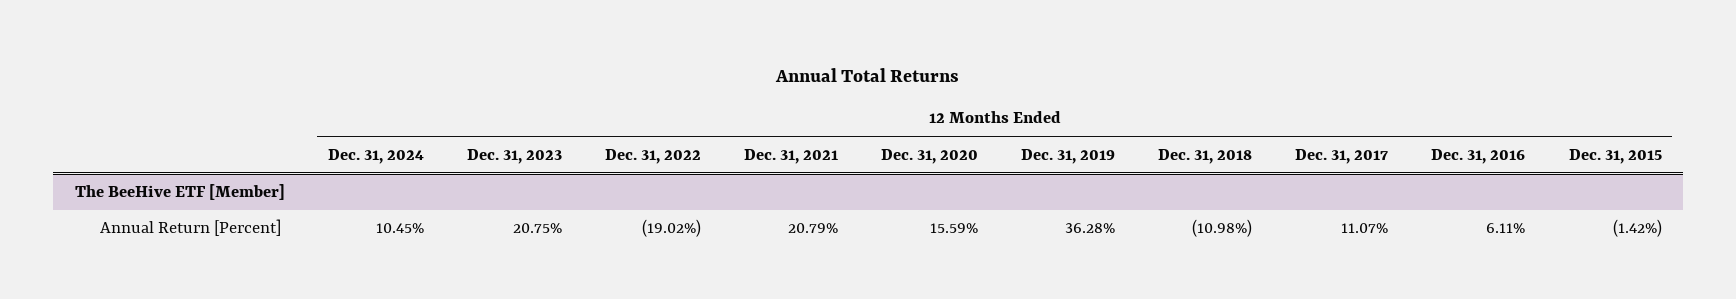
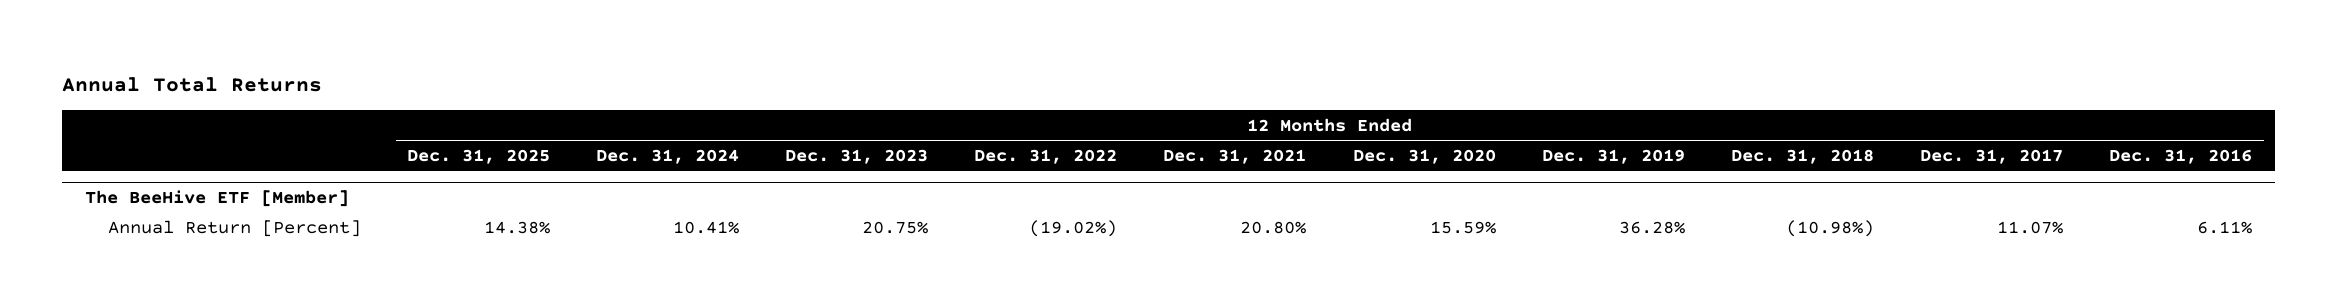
[1568,148,1662,164] Dec. 31, 2015 -> none
none -> [407,148,551,164] Dec. 31, 2025
[375,223,424,234] 10.45% -> [673,220,740,234] 10.41%
[788,223,839,234] 20.79% -> [1240,220,1307,234] 20.80%

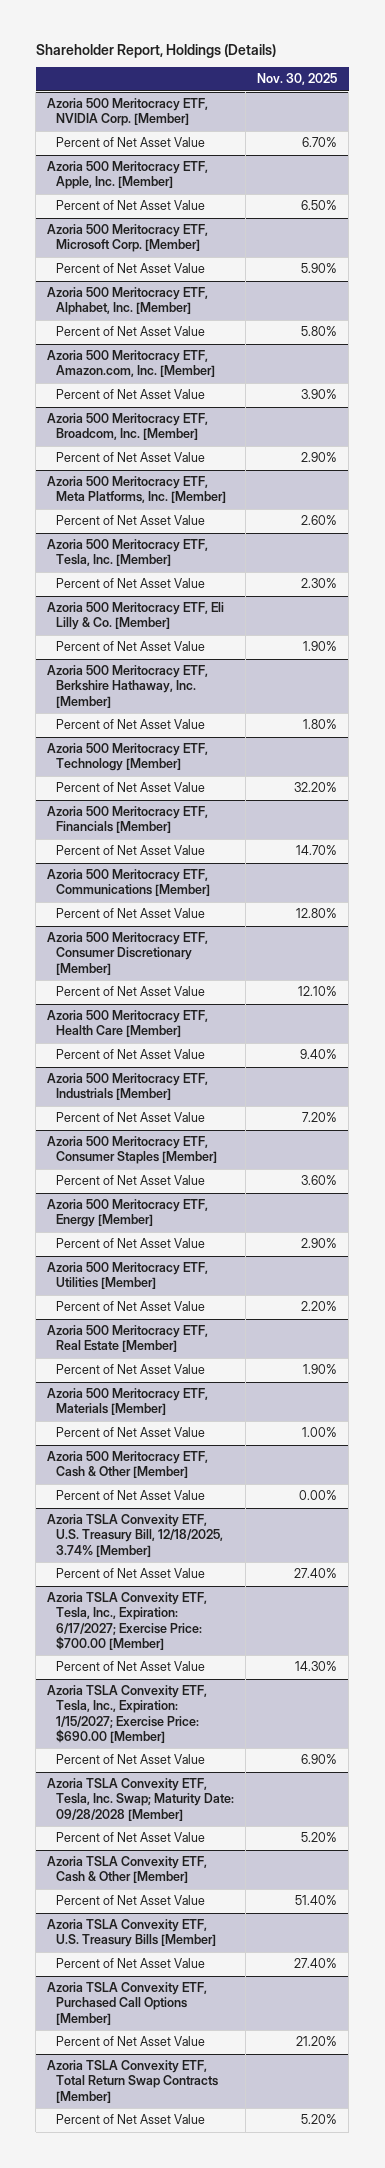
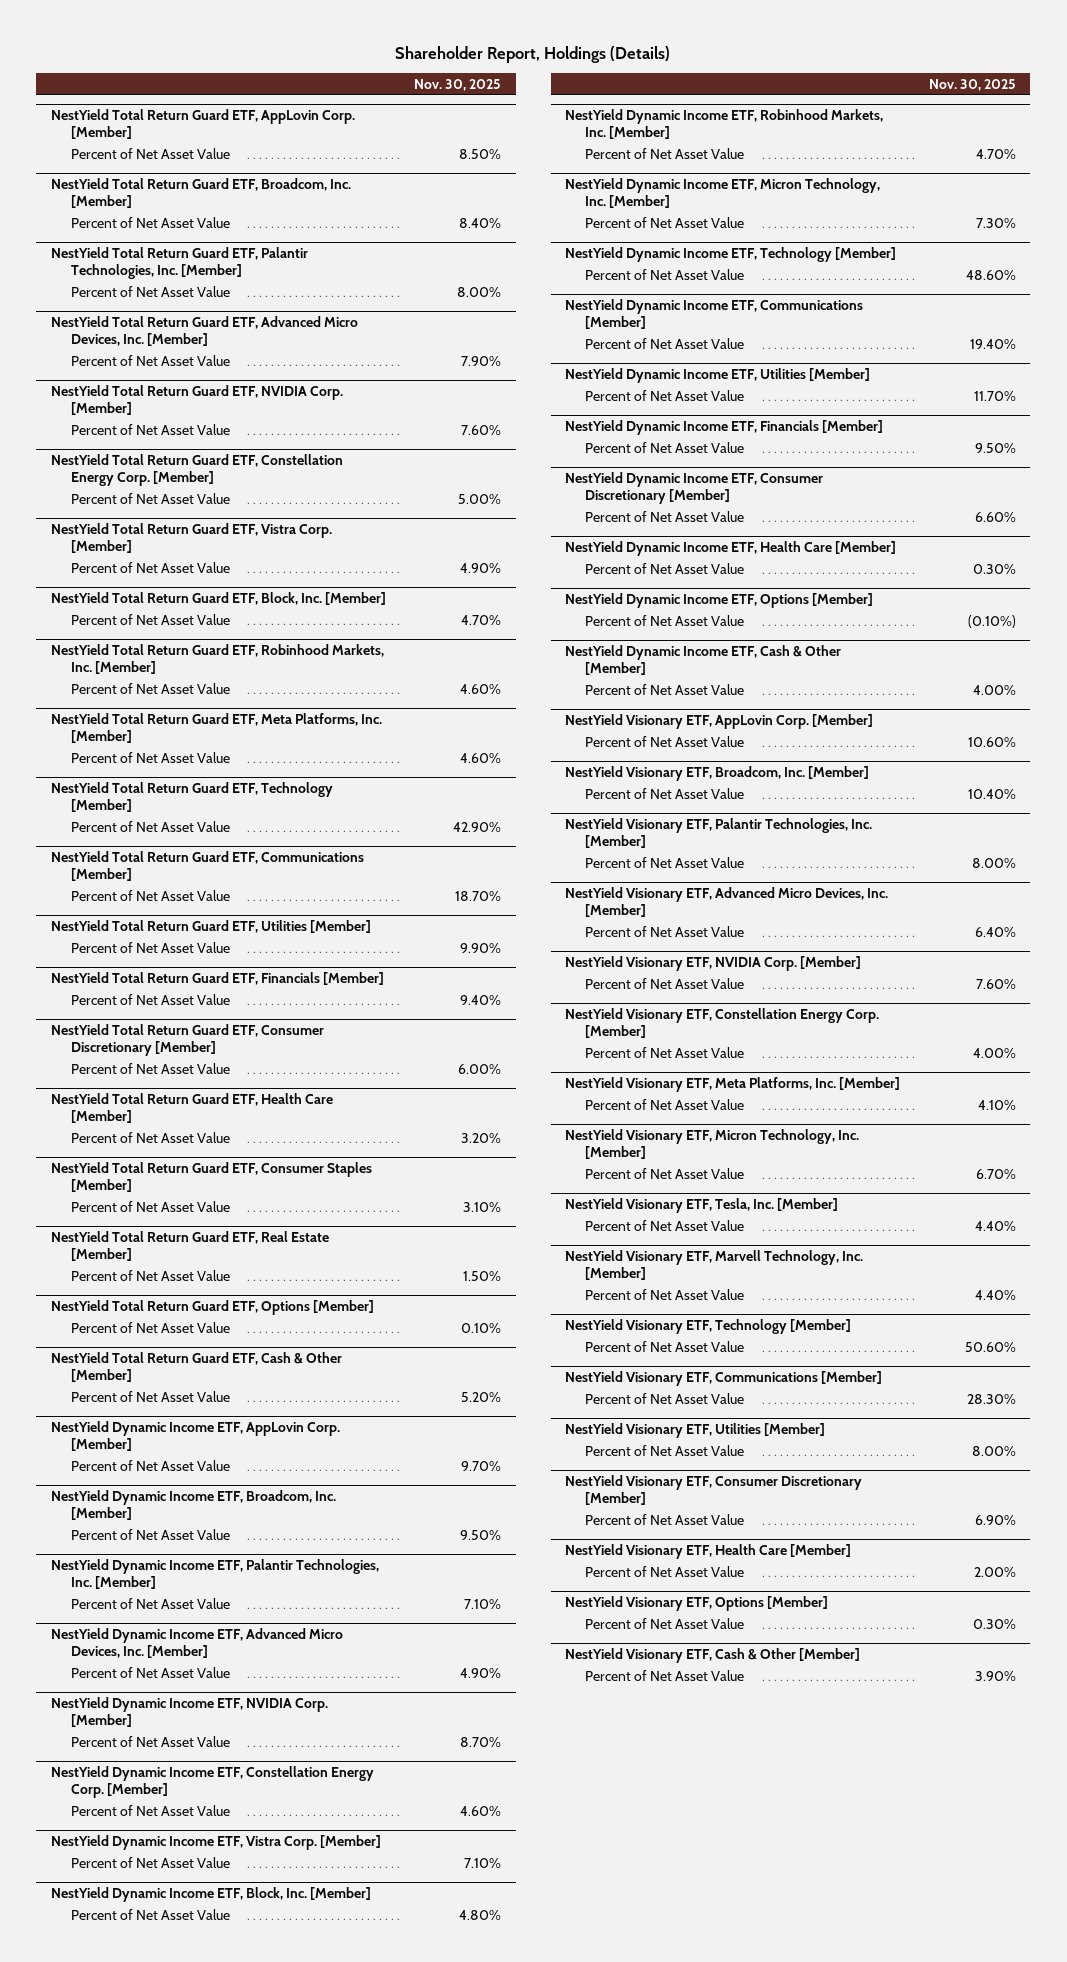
[47,98,209,127] Azoria 500 Meritocracy ETF, NVIDIA Corp. [Member] -> none
[47,161,209,190] Azoria 500 Meritocracy ETF, Apple, Inc. [Member] -> none
[47,224,209,253] Azoria 500 Meritocracy ETF, Microsoft Corp. [Member] -> none
[47,287,209,316] Azoria 500 Meritocracy ETF, Alphabet, Inc. [Member] -> none
[47,350,216,378] Azoria 500 Meritocracy ETF, Amazon.com, Inc. [Member] -> none
[47,413,209,441] Azoria 500 Meritocracy ETF, Broadcom, Inc. [Member] -> none
[47,476,227,504] Azoria 500 Meritocracy ETF, Meta Platforms, Inc. [Member] -> none
[47,539,209,567] Azoria 500 Meritocracy ETF, Tesla, Inc. [Member] -> none
[47,602,225,631] Azoria 500 Meritocracy ETF, Eli Lilly & Co. [Member] -> none
[47,665,209,708] Azoria 500 Meritocracy ETF, Berkshire Hathaway, Inc. [Member] -> none
[47,743,209,772] Azoria 500 Meritocracy ETF, Technology [Member] -> none
[47,806,209,834] Azoria 500 Meritocracy ETF, Financials [Member] -> none
[47,869,211,897] Azoria 500 Meritocracy ETF, Communications [Member] -> none
[47,932,209,975] Azoria 500 Meritocracy ETF, Consumer Discretionary [Member] -> none
[56,986,206,997] Percent of Net Asset Value -> none
[47,1010,209,1038] Azoria 500 Meritocracy ETF, Health Care [Member] -> none
none -> [50,109,355,140] NestYield Total Return Guard ETF, AppLovin Corp. [Member]
[302,137,338,148] 6.70% -> [459,148,502,159] 8.50%
none -> [50,178,351,209] NestYield Total Return Guard ETF, Broadcom, Inc. [Member]
[301,200,338,211] 6.50% -> [459,217,502,228] 8.40%
none -> [50,247,308,280] NestYield Total Return Guard ETF, Palantir Technologies, Inc. [Member]
[301,263,338,274] 5.90% -> [457,286,502,297] 8.00%
none -> [50,316,358,347] NestYield Total Return Guard ETF, Advanced Micro Devices, Inc. [Member]
[301,326,338,337] 5.80% -> [461,355,502,366] 7.90%
none -> [50,385,343,416] NestYield Total Return Guard ETF, NVIDIA Corp. [Member]
[301,389,338,400] 3.90% -> [461,424,502,435] 7.60%
none -> [50,454,343,487] NestYield Total Return Guard ETF, Constellation Energy Corp. [Member]
[301,452,338,463] 2.90% -> [458,493,502,504] 5.00%
none -> [50,523,332,554] NestYield Total Return Guard ETF, Vistra Corp. [Member]
[301,515,338,526] 2.60% -> [460,562,502,573] 4.90%
none -> [50,592,386,606] NestYield Total Return Guard ETF, Block, Inc. [Member]
[301,578,338,589] 2.30% -> [461,614,502,625] 4.70%
none -> [50,644,384,675] NestYield Total Return Guard ETF, Robinhood Markets, Inc. [Member]
[303,641,338,652] 1.90% -> [460,683,502,694] 4.60%
none -> [50,713,382,744] NestYield Total Return Guard ETF, Meta Platforms, Inc. [Member]
[303,719,338,730] 1.80% -> [460,752,502,763] 4.60%
none -> [50,782,333,813] NestYield Total Return Guard ETF, Technology [Member]
[294,782,338,793] 32.20% -> [453,821,502,832] 42.90%
none -> [50,851,364,882] NestYield Total Return Guard ETF, Communications [Member]
[296,845,338,856] 14.70% -> [455,890,502,901] 18.70%
none -> [50,920,371,934] NestYield Total Return Guard ETF, Utilities [Member]
[296,908,338,919] 12.80% -> [460,942,502,953] 9.90%
none -> [50,972,384,986] NestYield Total Return Guard ETF, Financials [Member]
[47,1073,209,1101] Azoria 500 Meritocracy ETF, Industrials [Member] -> none
[47,1136,218,1165] Azoria 500 Meritocracy ETF, Consumer Staples [Member] -> none
[47,1199,209,1228] Azoria 500 Meritocracy ETF, Energy [Member] -> none
[47,1262,209,1290] Azoria 500 Meritocracy ETF, Utilities [Member] -> none
[47,1325,209,1353] Azoria 500 Meritocracy ETF, Real Estate [Member] -> none
[47,1388,209,1416] Azoria 500 Meritocracy ETF, Materials [Member] -> none
[56,1427,206,1438] Percent of Net Asset Value -> none
[47,1451,209,1479] Azoria 500 Meritocracy ETF, Cash & Other [Member] -> none
[56,1490,206,1501] Percent of Net Asset Value -> none
[47,1514,224,1557] Azoria TSLA Convexity ETF, U.S. Treasury Bill, 12/18/2025, 3.74% [Member] -> none
[56,1568,206,1579] Percent of Net Asset Value -> none
[47,1592,208,1650] Azoria TSLA Convexity ETF, Tesla, Inc., Expiration: 6/17/2027; Exercise Price: $700.00 [Member] -> none
[56,1661,206,1672] Percent of Net Asset Value -> none
[47,1685,208,1743] Azoria TSLA Convexity ETF, Tesla, Inc., Expiration: 1/15/2027; Exercise Price: $690.00 [Member] -> none
[56,1754,206,1765] Percent of Net Asset Value -> none
[47,1778,235,1821] Azoria TSLA Convexity ETF, Tesla, Inc. Swap; Maturity Date: 09/28/2028 [Member] -> none
[56,1832,206,1843] Percent of Net Asset Value -> none
[47,1856,208,1884] Azoria TSLA Convexity ETF, Cash & Other [Member] -> none
[56,1895,206,1906] Percent of Net Asset Value -> none
[47,1919,217,1948] Azoria TSLA Convexity ETF, U.S. Treasury Bills [Member] -> none
[56,1958,206,1969] Percent of Net Asset Value -> none
[47,1982,208,2025] Azoria TSLA Convexity ETF, Purchased Call Options [Member] -> none
[56,2036,206,2047] Percent of Net Asset Value -> none
[47,2060,219,2103] Azoria TSLA Convexity ETF, Total Return Swap Contracts [Member] -> none
none -> [50,1024,324,1057] NestYield Total Return Guard ETF, Consumer Discretionary [Member]
[302,1112,338,1123] 7.20% -> [458,1063,502,1074] 6.00%
none -> [50,1093,333,1124] NestYield Total Return Guard ETF, Health Care [Member]
[301,1175,338,1186] 3.60% -> [461,1132,502,1143] 3.20%
none -> [50,1162,372,1193] NestYield Total Return Guard ETF, Consumer Staples [Member]
[301,1238,338,1249] 2.90% -> [463,1201,502,1212] 3.10%
none -> [50,1231,329,1262] NestYield Total Return Guard ETF, Real Estate [Member]
[301,1301,338,1312] 2.20% -> [463,1270,502,1281] 1.50%
none -> [50,1300,374,1316] NestYield Total Return Guard ETF, Options [Member]
[303,1364,338,1375] 1.90% -> [461,1322,502,1333] 0.10%
none -> [50,1352,342,1383] NestYield Total Return Guard ETF, Cash & Other [Member]
none -> [50,1421,340,1452] NestYield Dynamic Income ETF, AppLovin Corp. [Member]
none -> [70,1459,230,1471] Percent of Net Asset Value
none -> [50,1490,336,1521] NestYield Dynamic Income ETF, Broadcom, Inc. [Member]
none -> [70,1528,230,1540] Percent of Net Asset Value
none -> [50,1559,379,1590] NestYield Dynamic Income ETF, Palantir Technologies, Inc. [Member]
none -> [70,1597,230,1609] Percent of Net Asset Value
none -> [50,1628,343,1659] NestYield Dynamic Income ETF, Advanced Micro Devices, Inc. [Member]
none -> [70,1666,230,1678] Percent of Net Asset Value
none -> [50,1697,328,1728] NestYield Dynamic Income ETF, NVIDIA Corp. [Member]
none -> [70,1735,230,1747] Percent of Net Asset Value
none -> [50,1766,374,1799] NestYield Dynamic Income ETF, Constellation Energy Corp. [Member]
none -> [70,1804,230,1816] Percent of Net Asset Value
none -> [50,1835,381,1851] NestYield Dynamic Income ETF, Vistra Corp. [Member]
none -> [70,1856,230,1868] Percent of Net Asset Value
none -> [50,1887,371,1903] NestYield Dynamic Income ETF, Block, Inc. [Member]
none -> [70,1908,230,1920] Percent of Net Asset Value
none -> [565,109,884,140] NestYield Dynamic Income ETF, Robinhood Markets, Inc. [Member]
none -> [585,147,745,159] Percent of Net Asset Value
none -> [565,178,881,209] NestYield Dynamic Income ETF, Micron Technology, Inc. [Member]
none -> [585,216,745,228] Percent of Net Asset Value
none -> [565,247,897,263] NestYield Dynamic Income ETF, Technology [Member]
none -> [585,268,745,280] Percent of Net Asset Value
none -> [565,299,864,330] NestYield Dynamic Income ETF, Communications [Member]
none -> [585,337,745,349] Percent of Net Asset Value
none -> [565,368,871,384] NestYield Dynamic Income ETF, Utilities [Member]
none -> [585,389,745,401] Percent of Net Asset Value
none -> [565,420,884,436] NestYield Dynamic Income ETF, Financials [Member]
none -> [585,441,745,453] Percent of Net Asset Value
none -> [565,472,824,505] NestYield Dynamic Income ETF, Consumer Discretionary [Member]
none -> [585,510,745,522] Percent of Net Asset Value
none -> [565,541,897,557] NestYield Dynamic Income ETF, Health Care [Member]
none -> [585,562,745,574] Percent of Net Asset Value
none -> [565,593,874,609] NestYield Dynamic Income ETF, Options [Member]
none -> [585,614,745,626] Percent of Net Asset Value
none -> [565,645,842,676] NestYield Dynamic Income ETF, Cash & Other [Member]
none -> [585,683,745,695] Percent of Net Asset Value
none -> [565,714,874,730] NestYield Visionary ETF, AppLovin Corp. [Member]
none -> [585,735,745,747] Percent of Net Asset Value
none -> [565,766,870,782] NestYield Visionary ETF, Broadcom, Inc. [Member]
none -> [585,787,745,799] Percent of Net Asset Value
none -> [565,818,873,849] NestYield Visionary ETF, Palantir Technologies, Inc. [Member]
none -> [585,856,745,868] Percent of Net Asset Value
none -> [565,887,889,918] NestYield Visionary ETF, Advanced Micro Devices, Inc. [Member]
none -> [585,925,745,937] Percent of Net Asset Value
none -> [565,956,862,972] NestYield Visionary ETF, NVIDIA Corp. [Member]
none -> [585,977,745,989] Percent of Net Asset Value
none -> [565,1008,880,1039] NestYield Visionary ETF, Constellation Energy Corp. [Member]
none -> [585,1046,745,1058] Percent of Net Asset Value
none -> [565,1077,901,1093] NestYield Visionary ETF, Meta Platforms, Inc. [Member]
none -> [585,1098,745,1110] Percent of Net Asset Value
none -> [565,1129,860,1160] NestYield Visionary ETF, Micron Technology, Inc. [Member]
none -> [585,1167,745,1179] Percent of Net Asset Value
none -> [565,1198,839,1214] NestYield Visionary ETF, Tesla, Inc. [Member]
none -> [585,1219,745,1231] Percent of Net Asset Value
none -> [565,1250,864,1281] NestYield Visionary ETF, Marvell Technology, Inc. [Member]
none -> [585,1288,745,1300] Percent of Net Asset Value
none -> [565,1319,852,1335] NestYield Visionary ETF, Technology [Member]
none -> [585,1340,745,1352] Percent of Net Asset Value
none -> [565,1371,883,1387] NestYield Visionary ETF, Communications [Member]
none -> [585,1392,745,1404] Percent of Net Asset Value
none -> [565,1423,826,1439] NestYield Visionary ETF, Utilities [Member]
none -> [585,1444,745,1456] Percent of Net Asset Value
none -> [565,1475,863,1506] NestYield Visionary ETF, Consumer Discretionary [Member]
none -> [585,1513,745,1525] Percent of Net Asset Value
none -> [565,1544,852,1560] NestYield Visionary ETF, Health Care [Member]
none -> [585,1565,745,1577] Percent of Net Asset Value
none -> [565,1596,829,1612] NestYield Visionary ETF, Options [Member]
none -> [585,1617,745,1629] Percent of Net Asset Value
none -> [565,1648,861,1664] NestYield Visionary ETF, Cash & Other [Member]
none -> [585,1669,745,1681] Percent of Net Asset Value

